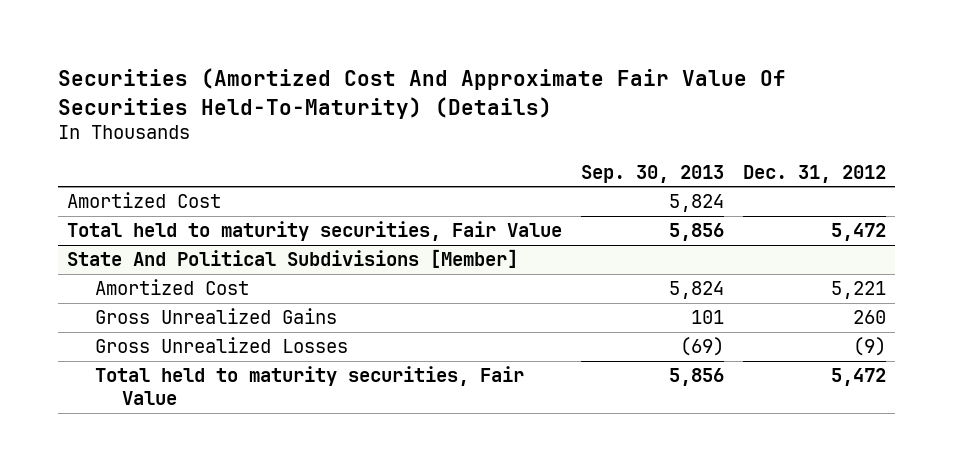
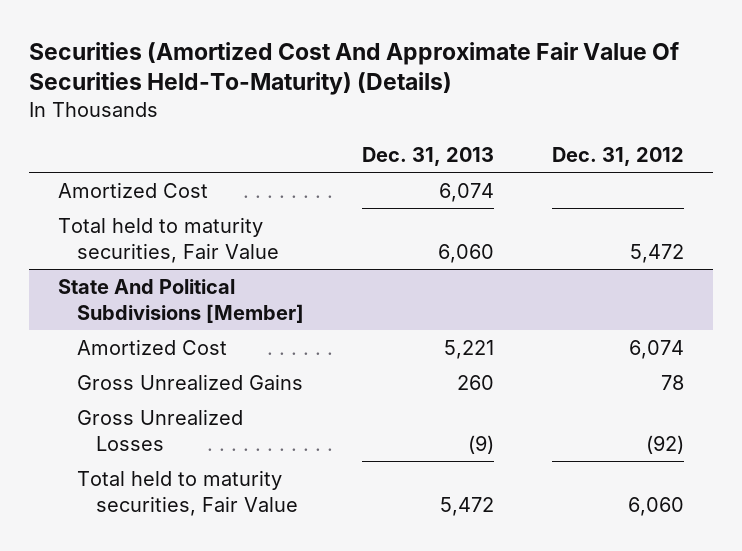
[580,164,724,183] Sep. 30, 2013 -> none
none -> [362,147,495,167] Dec. 31, 2013
[830,280,886,299] 5,221 -> [629,339,685,359] 6,074
[852,309,886,324] 260 -> [661,374,685,390] 78
[852,336,886,356] (9) -> [646,434,685,454] (92)
[830,367,886,386] 5,472 -> [628,496,685,516] 6,060

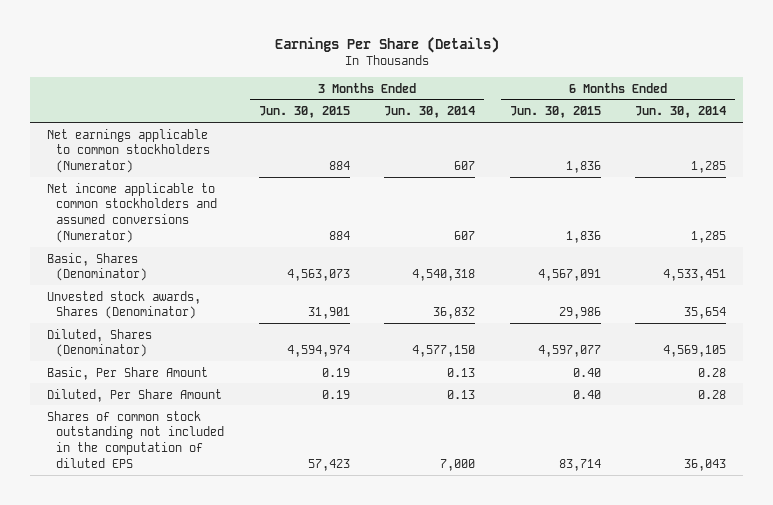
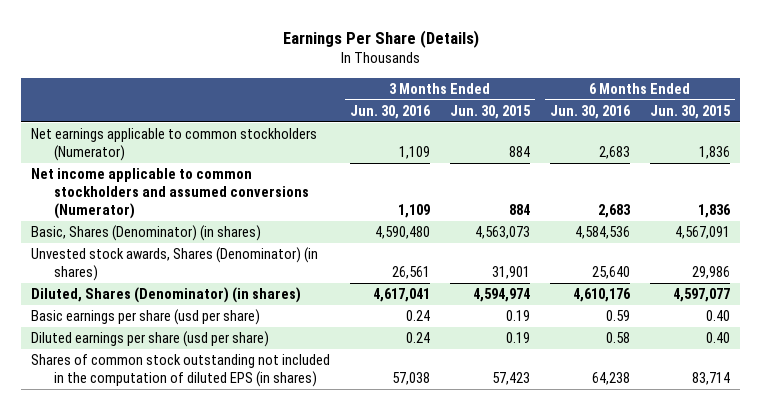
[384,106,476,119] Jun. 30, 2014 -> none
[635,106,727,119] Jun. 30, 2014 -> none
none -> [350,104,432,119] Jun. 30, 2016
none -> [550,104,632,119] Jun. 30, 2016
[47,252,148,282] Basic, Shares (Denominator) -> [31,225,262,242] Basic, Shares (Denominator) (in shares)
[47,290,202,320] Unvested stock awards, Shares (Denominator) -> [31,247,319,282] Unvested stock awards, Shares (Denominator) (in shares)
[47,328,153,358] Diluted, Shares (Denominator) -> [31,287,302,304] Diluted, Shares (Denominator) (in shares)
[47,366,209,380] Basic, Per Share Amount -> [31,309,261,326] Basic earnings per share (usd per share)
[47,388,223,402] Diluted, Per Share Amount -> [31,331,270,348] Diluted earnings per share (usd per share)
[47,410,225,468] Shares of common stock outstanding not included in the computation of diluted EPS -> [31,354,331,388] Shares of common stock outstanding not included in the computation of diluted EPS (in shares)

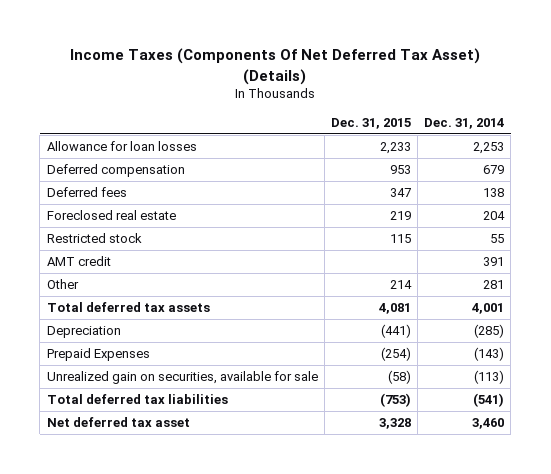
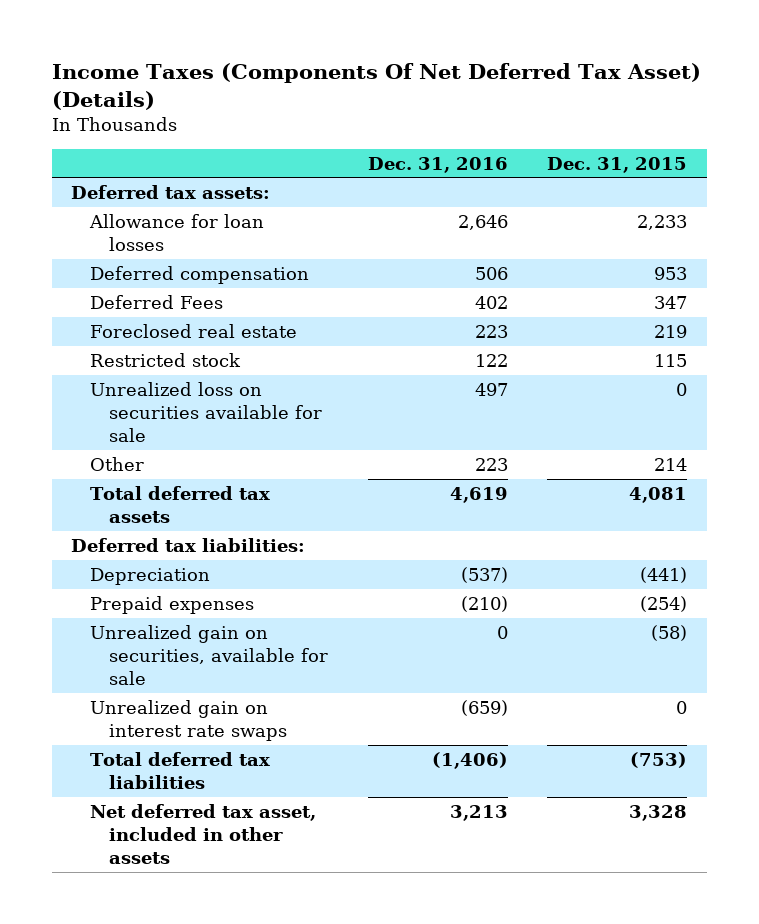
[424,118,505,130] Dec. 31, 2014 -> none
none -> [367,156,508,173] Dec. 31, 2016
none -> [71,184,271,199] Deferred tax assets:
[46,186,127,197] Deferred fees -> [90,294,224,309] Deferred Fees
[46,255,111,266] AMT credit -> none
none -> [90,381,323,442] Unrealized loss on securities available for sale
none -> [71,537,306,552] Deferred tax liabilities:
[46,347,150,361] Prepaid Expenses -> [90,595,255,614] Prepaid expenses
none -> [90,699,288,741] Unrealized gain on interest rate swaps
[46,416,190,427] Net deferred tax asset -> [90,803,317,864] Net deferred tax asset, included in other assets

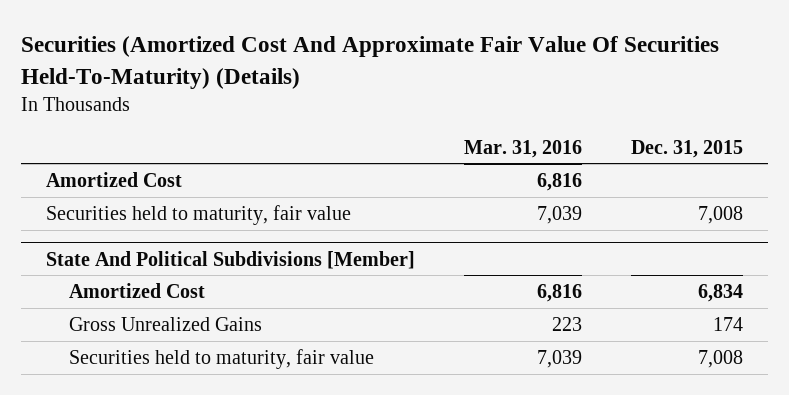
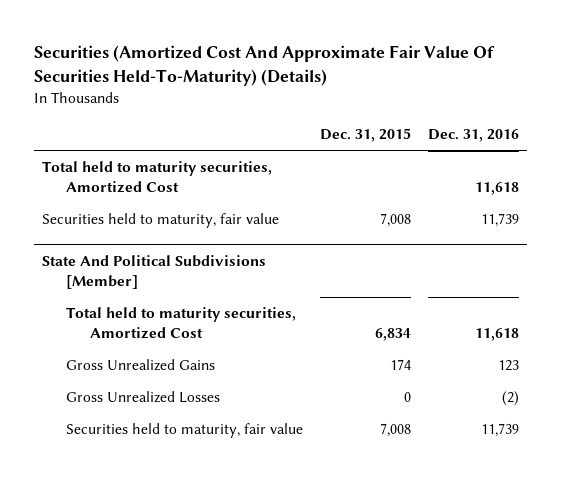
[463,139,582,158] Mar. 31, 2016 -> none
none -> [427,129,519,143] Dec. 31, 2016
[45,171,182,187] Amortized Cost -> [42,161,273,193] Total held to maturity securities, Amortized Cost
[68,282,205,298] Amortized Cost -> [66,307,297,339] Total held to maturity securities, Amortized Cost
none -> [66,391,221,404] Gross Unrealized Losses

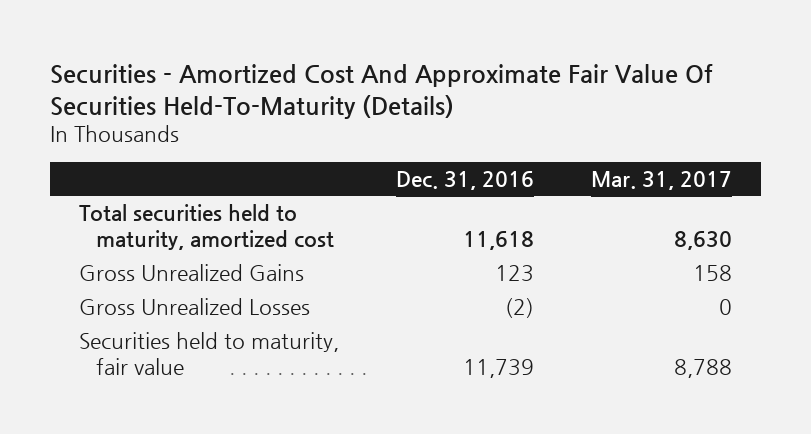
[33,44,495,86] Securities (Amortized Cost And Approximate Fair Value Of Securities Held-To-Maturity) (Details) -> [49,63,713,119] Securities - Amortized Cost And Approximate Fair Value Of Securities Held-To-Maturity (Details)
[320,128,412,143] Dec. 31, 2015 -> none
none -> [591,170,733,190] Mar. 31, 2017
[42,213,280,229] Securities held to maturity, fair value -> none
[42,255,267,289] State And Political Subdivisions [Member] -> none
[66,307,297,339] Total held to maturity securities, Amortized Cost -> none
[42,161,273,193] Total held to maturity securities, Amortized Cost -> [78,204,335,250] Total securities held to maturity, amortized cost

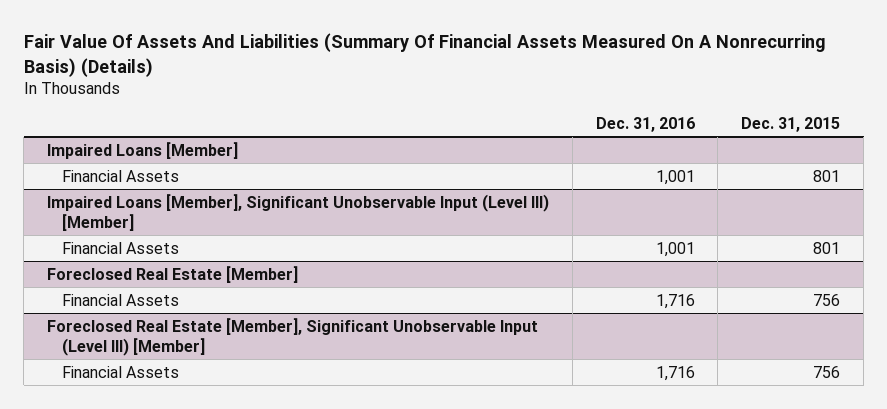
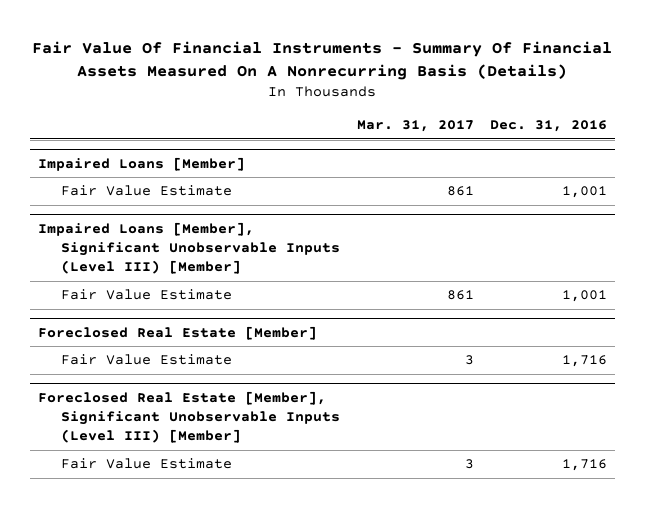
[23,33,826,77] Fair Value Of Assets And Liabilities (Summary Of Financial Assets Measured On A Nonrecurring Basis) (Details) -> [32,40,613,80] Fair Value Of Financial Instruments - Summary Of Financial Assets Measured On A Nonrecurring Basis (Details)
[741,116,841,132] Dec. 31, 2015 -> none
none -> [356,120,474,133] Mar. 31, 2017
[62,169,180,182] Financial Assets -> [61,185,233,197] Fair Value Estimate
[47,193,550,231] Impaired Loans [Member], Significant Unobservable Input (Level III) [Member] -> [37,221,341,275] Impaired Loans [Member], Significant Unobservable Inputs (Level III) [Member]
[62,241,180,254] Financial Assets -> [61,289,233,301] Fair Value Estimate
[62,293,180,306] Financial Assets -> [61,354,233,366] Fair Value Estimate
[47,317,539,356] Foreclosed Real Estate [Member], Significant Unobservable Input (Level III) [Member] -> [37,390,341,444] Foreclosed Real Estate [Member], Significant Unobservable Inputs (Level III) [Member]
[62,365,180,378] Financial Assets -> [61,458,233,470] Fair Value Estimate

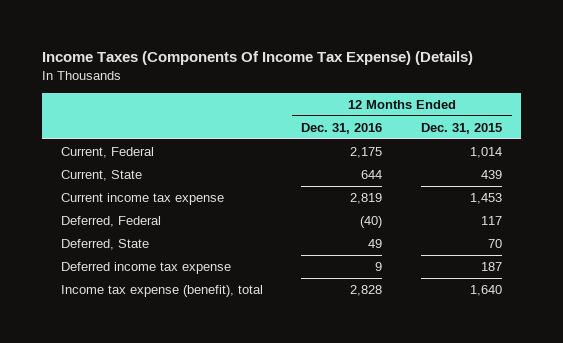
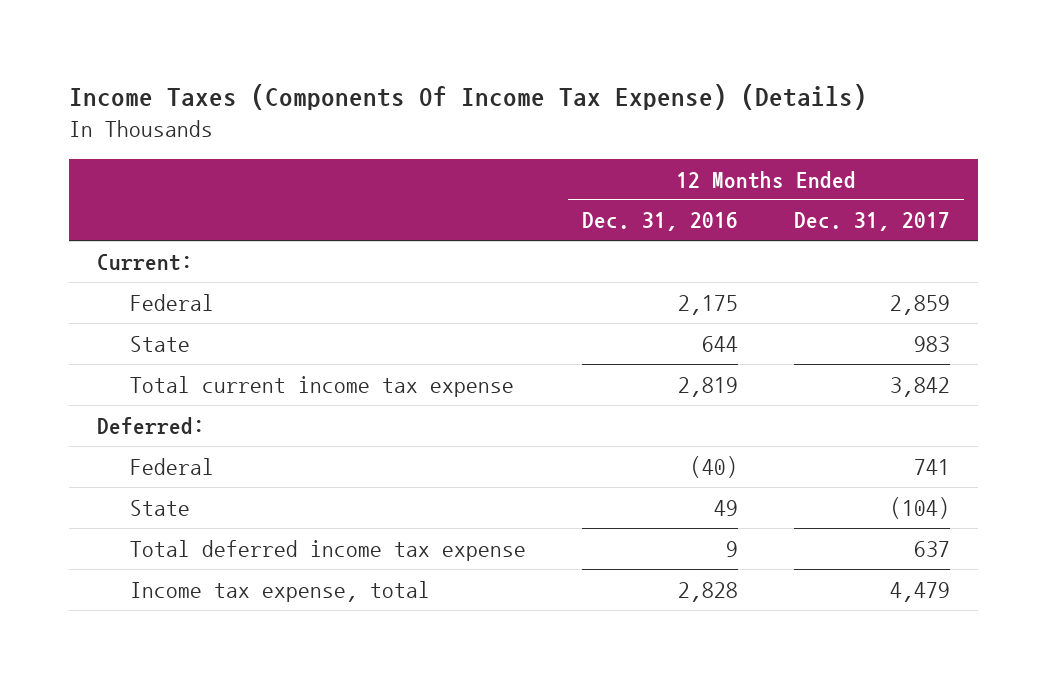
[420,122,502,134] Dec. 31, 2015 -> none
none -> [794,212,951,232] Dec. 31, 2017
none -> [96,253,193,271] Current:
[60,146,154,158] Current, Federal -> [130,293,215,311] Federal
[60,169,142,181] Current, State -> [130,335,191,352] State
[60,192,224,205] Current income tax expense -> [130,375,515,397] Total current income tax expense
none -> [96,416,205,434] Deferred:
[60,215,161,227] Deferred, Federal -> [130,457,215,475] Federal
[60,238,149,250] Deferred, State -> [130,499,191,516] State
[60,261,231,274] Deferred income tax expense -> [130,539,527,561] Total deferred income tax expense
[60,284,263,297] Income tax expense (benefit), total -> [130,580,431,602] Income tax expense, total

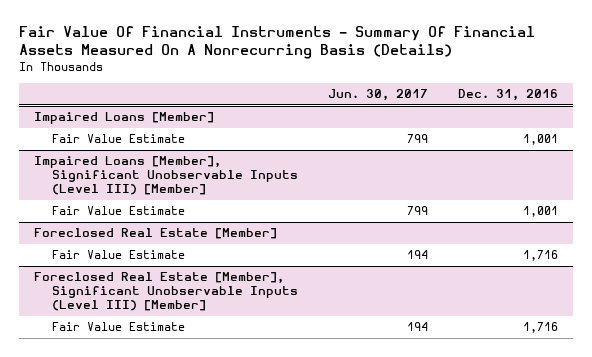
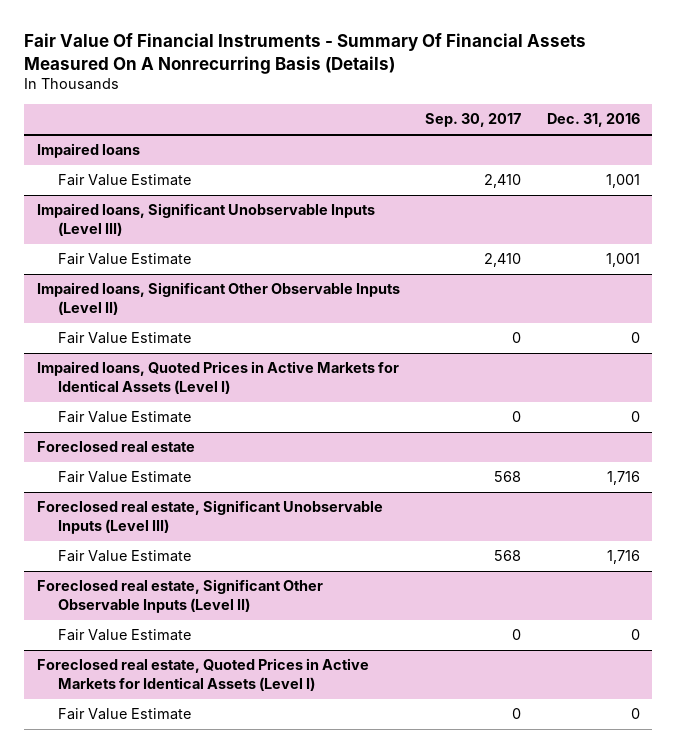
[327,88,428,101] Jun. 30, 2017 -> none
none -> [425,113,522,128] Sep. 30, 2017
[33,112,214,125] Impaired Loans [Member] -> [36,143,140,159] Impaired loans
[33,156,299,196] Impaired Loans [Member], Significant Unobservable Inputs (Level III) [Member] -> [36,203,375,237] Impaired loans, Significant Unobservable Inputs (Level III)
none -> [36,282,400,316] Impaired loans, Significant Other Observable Inputs (Level II)
none -> [57,332,191,345] Fair Value Estimate
none -> [36,361,399,395] Impaired loans, Quoted Prices in Active Markets for Identical Assets (Level I)
none -> [57,411,191,424] Fair Value Estimate
[33,228,277,240] Foreclosed Real Estate [Member] -> [36,441,195,453] Foreclosed real estate
[33,272,299,312] Foreclosed Real Estate [Member], Significant Unobservable Inputs (Level III) [Member] -> [36,500,383,535] Foreclosed real estate, Significant Unobservable Inputs (Level III)
none -> [36,579,323,614] Foreclosed real estate, Significant Other Observable Inputs (Level II)
none -> [57,629,191,642] Fair Value Estimate
none -> [36,658,369,692] Foreclosed real estate, Quoted Prices in Active Markets for Identical Assets (Level I)
none -> [57,708,191,721] Fair Value Estimate

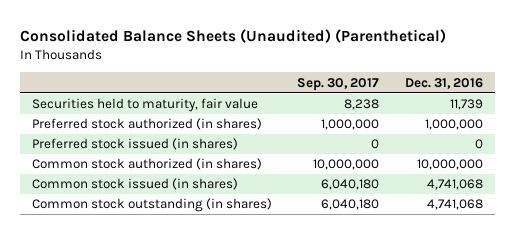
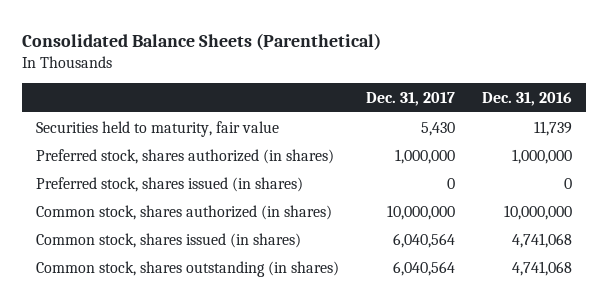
[19,28,446,43] Consolidated Balance Sheets (Unaudited) (Parenthetical) -> [22,32,382,50] Consolidated Balance Sheets (Parenthetical)
[297,77,380,91] Sep. 30, 2017 -> none
none -> [366,91,456,106] Dec. 31, 2017
[32,118,263,131] Preferred stock authorized (in shares) -> [35,148,334,164] Preferred stock, shares authorized (in shares)
[32,138,239,151] Preferred stock issued (in shares) -> [35,176,303,192] Preferred stock, shares issued (in shares)
[32,158,263,171] Common stock authorized (in shares) -> [35,204,332,220] Common stock, shares authorized (in shares)
[32,178,239,191] Common stock issued (in shares) -> [35,232,301,248] Common stock, shares issued (in shares)
[32,198,273,213] Common stock outstanding (in shares) -> [35,260,339,277] Common stock, shares outstanding (in shares)

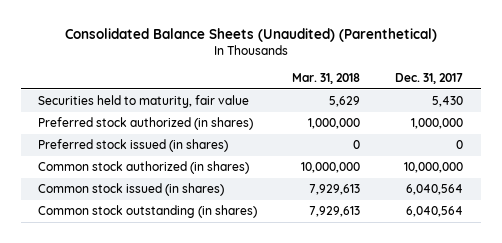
[22,32,382,50] Consolidated Balance Sheets (Parenthetical) -> [64,28,437,43] Consolidated Balance Sheets (Unaudited) (Parenthetical)
[482,91,573,106] Dec. 31, 2016 -> none
none -> [292,73,361,85] Mar. 31, 2018
[35,148,334,164] Preferred stock, shares authorized (in shares) -> [38,117,254,131] Preferred stock authorized (in shares)
[35,176,303,192] Preferred stock, shares issued (in shares) -> [38,139,229,153] Preferred stock issued (in shares)
[35,204,332,220] Common stock, shares authorized (in shares) -> [38,161,250,175] Common stock authorized (in shares)
[35,232,301,248] Common stock, shares issued (in shares) -> [38,183,225,197] Common stock issued (in shares)
[35,260,339,277] Common stock, shares outstanding (in shares) -> [38,205,258,219] Common stock outstanding (in shares)

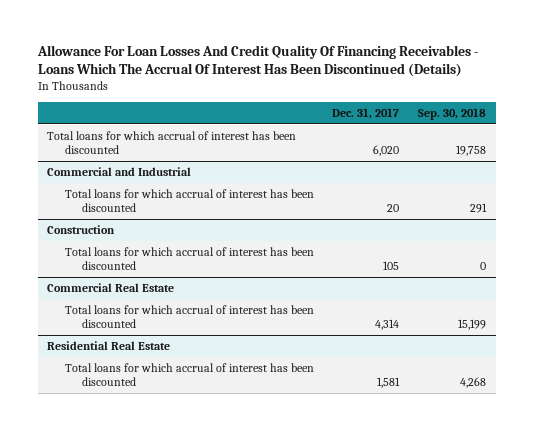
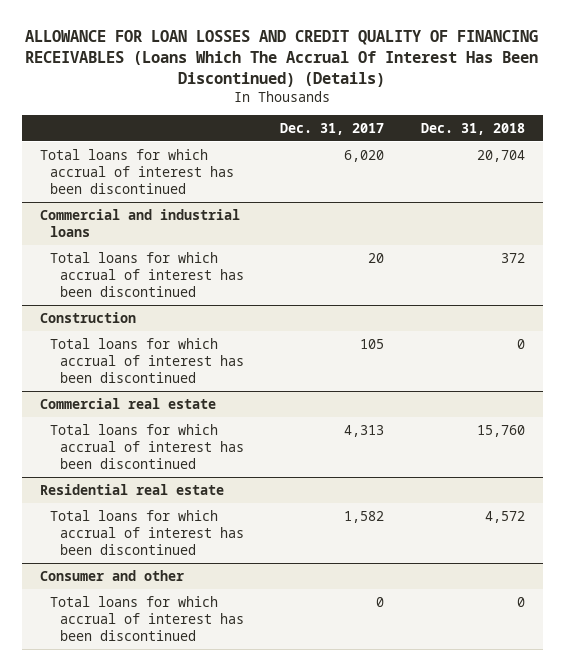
[36,44,478,78] Allowance For Loan Losses And Credit Quality Of Financing Receivables - Loans Which The Accrual Of Interest Has Been Discontinued (Details) -> [25,30,539,87] ALLOWANCE FOR LOAN LOSSES AND CREDIT QUALITY OF FINANCING RECEIVABLES (Loans Which The Accrual Of Interest Has Been Discontinued) (Details)
[418,107,487,120] Sep. 30, 2018 -> none
none -> [420,122,525,135] Dec. 31, 2018
[46,131,296,154] Total loans for which accrual of interest has been discounted -> [39,148,234,194] Total loans for which accrual of interest has been discontinued
[46,167,191,177] Commercial and Industrial -> [39,208,240,237] Commercial and industrial loans
[64,189,314,212] Total loans for which accrual of interest has been discounted -> [49,251,244,297] Total loans for which accrual of interest has been discontinued
[64,247,314,270] Total loans for which accrual of interest has been discounted -> [49,337,244,383] Total loans for which accrual of interest has been discontinued
[46,283,174,293] Commercial Real Estate -> [39,397,216,409] Commercial real estate
[64,305,314,328] Total loans for which accrual of interest has been discounted -> [49,423,244,469] Total loans for which accrual of interest has been discontinued
[375,318,400,330] 4,314 -> [344,424,385,437] 4,313
[46,341,170,351] Residential Real Estate -> [39,483,224,495] Residential real estate
[64,363,314,386] Total loans for which accrual of interest has been discounted -> [49,509,244,555] Total loans for which accrual of interest has been discontinued
[377,376,401,388] 1,581 -> [344,510,385,523] 1,582
none -> [39,569,184,581] Consumer and other
none -> [49,595,244,641] Total loans for which accrual of interest has been discontinued

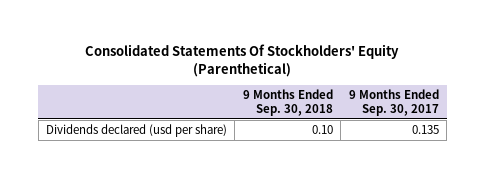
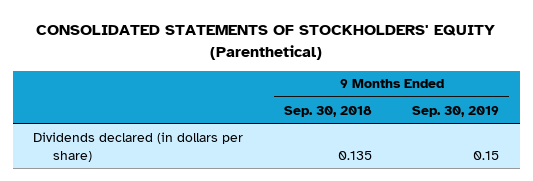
[85,43,400,77] Consolidated Statements Of Stockholders' Equity (Parenthetical) -> [36,24,496,60] CONSOLIDATED STATEMENTS OF STOCKHOLDERS' EQUITY (Parenthetical)
[348,89,439,117] 9 Months Ended Sep. 30, 2017 -> none
none -> [412,105,500,117] Sep. 30, 2019
[46,124,228,138] Dividends declared (usd per share) -> [33,131,244,163] Dividends declared (in dollars per share)
[311,125,333,135] 0.10 -> [337,151,372,161] 0.135

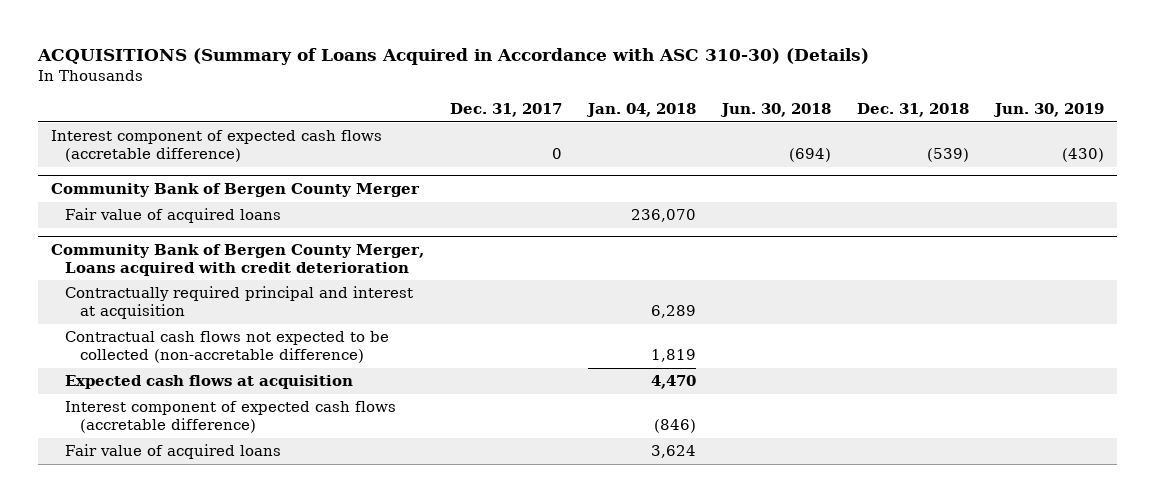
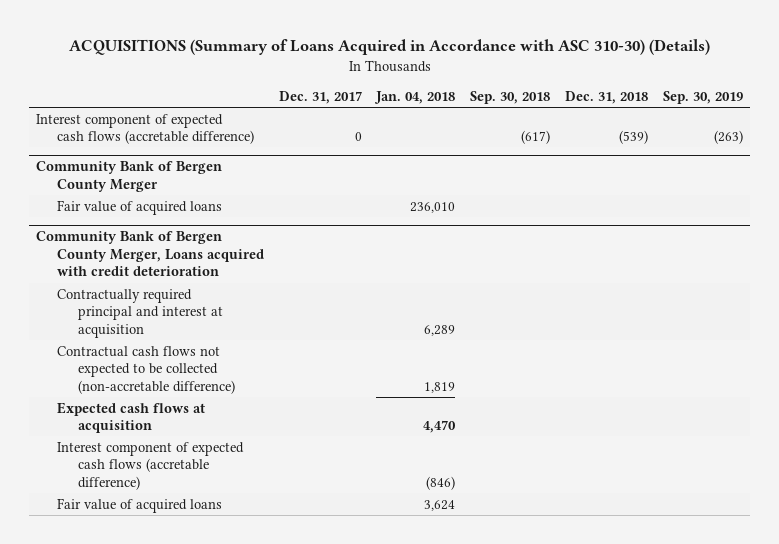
[720,102,832,117] Jun. 30, 2018 -> none
[993,102,1105,117] Jun. 30, 2019 -> none
none -> [470,91,551,105] Sep. 30, 2018
none -> [662,91,743,105] Sep. 30, 2019
[630,209,696,223] 236,070 -> [410,201,456,213] 236,010

